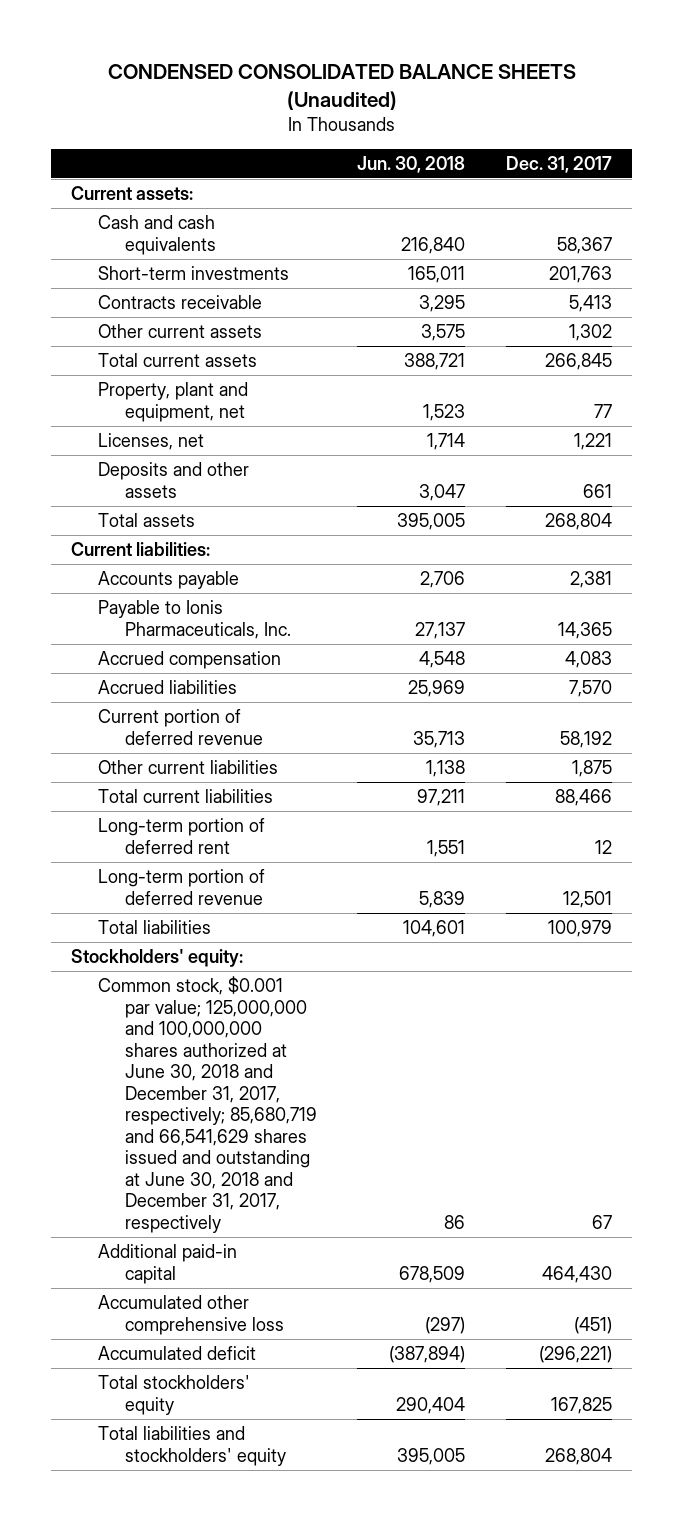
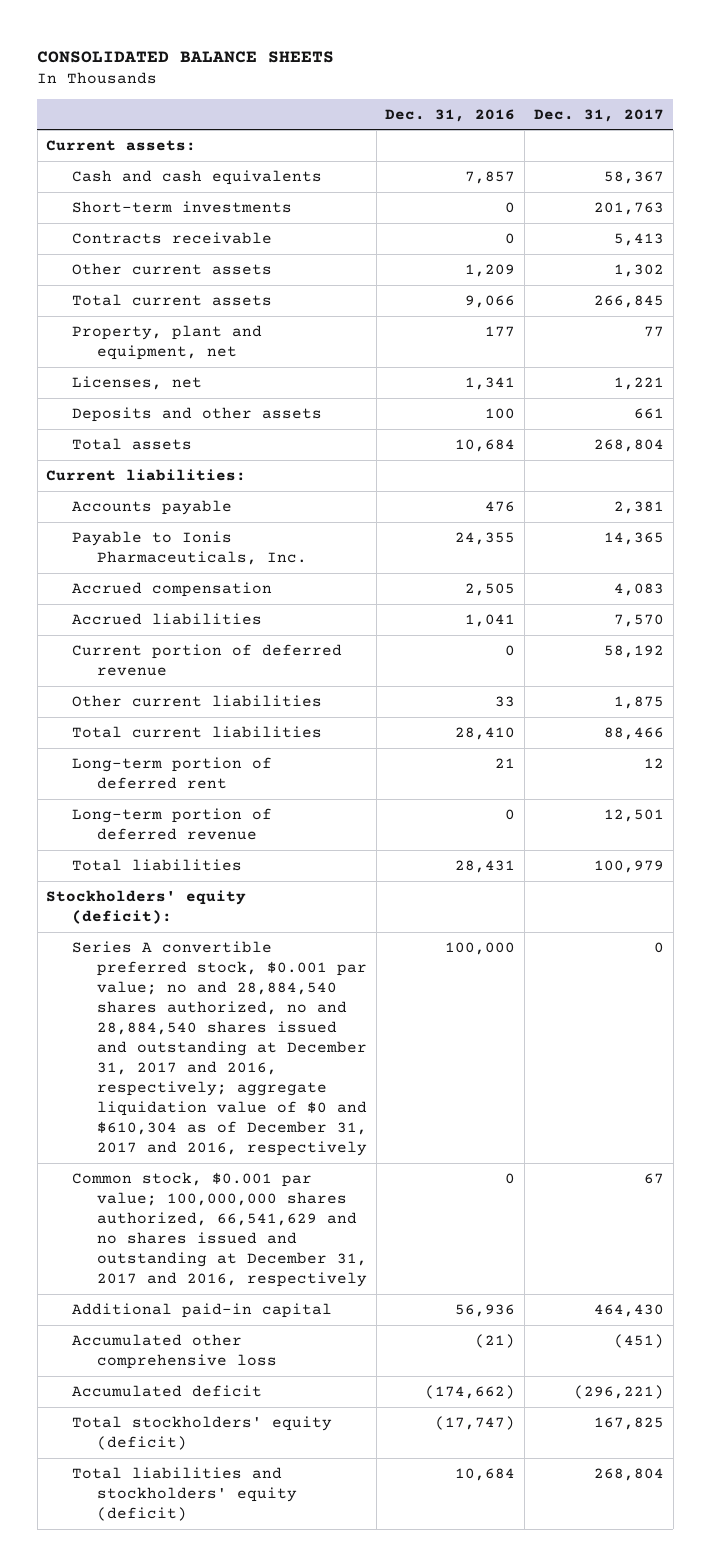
[107,63,576,110] CONDENSED CONSOLIDATED BALANCE SHEETS (Unaudited) -> [37,50,335,63] CONSOLIDATED BALANCE SHEETS
[357,155,466,173] Jun. 30, 2018 -> none
none -> [385,108,516,122] Dec. 31, 2016
[71,949,244,968] Stockholders' equity: -> [46,889,247,925] Stockholders' equity (deficit):
none -> [71,940,367,1157] Series A convertible preferred stock, $0.001 par value; no and 28,884,540 shares authorized, no and 28,884,540 shares issued and outstanding at December 31, 2017 and 2016, respectively; aggregate liquidation value of $0 and $610,304 as of December 31, 2017 and 2016, respectively
[98,976,317,1233] Common stock, $0.001 par value; 125,000,000 and 100,000,000 shares authorized at June 30, 2018 and December 31, 2017, respectively; 85,680,719 and 66,541,629 shares issued and outstanding at June 30, 2018 and December 31, 2017, respectively -> [71,1171,367,1288] Common stock, $0.001 par value; 100,000,000 shares authorized, 66,541,629 and no shares issued and outstanding at December 31, 2017 and 2016, respectively
[98,1375,251,1415] Total stockholders' equity -> [71,1415,332,1451] Total stockholders' equity (deficit)
[98,1426,286,1466] Total liabilities and stockholders' equity -> [71,1466,297,1522] Total liabilities and stockholders' equity (deficit)

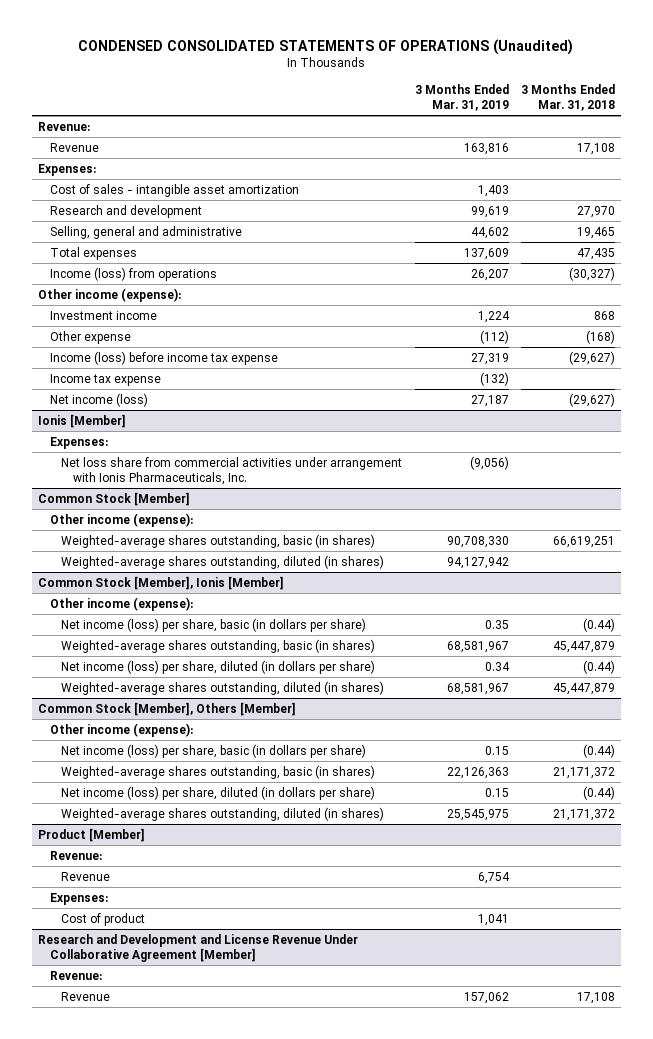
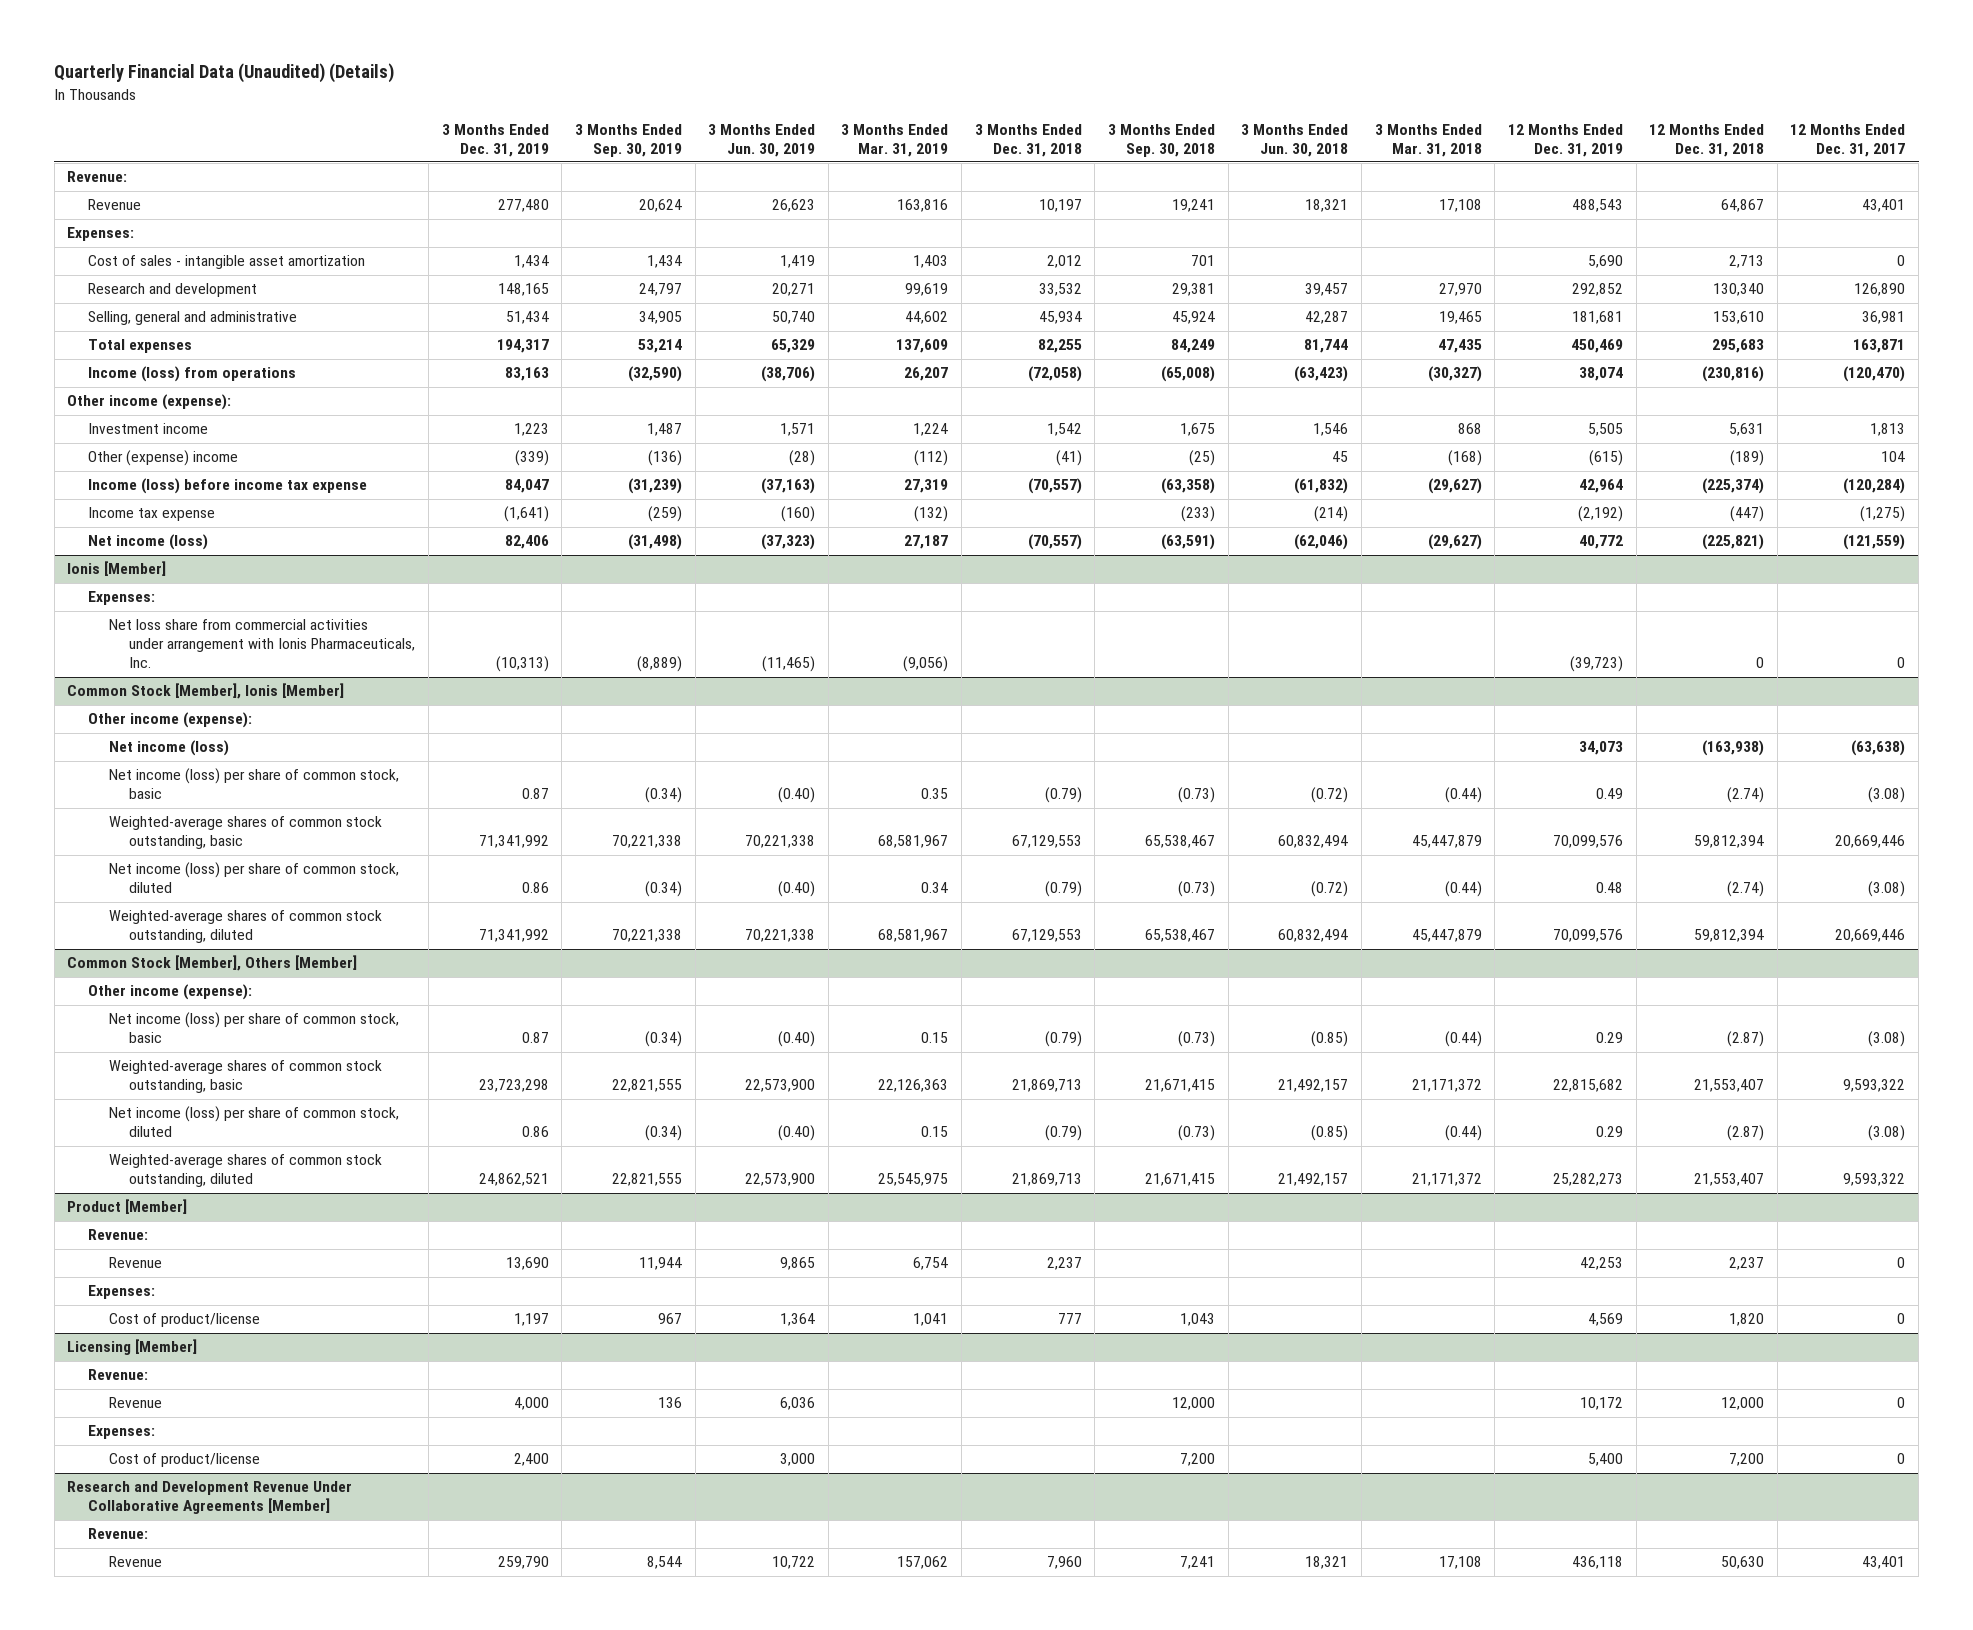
[78,38,574,55] CONDENSED CONSOLIDATED STATEMENTS OF OPERATIONS (Unaudited) -> [54,63,395,84] Quarterly Financial Data (Unaudited) (Details)
none -> [441,123,549,157] 3 Months Ended Dec. 31, 2019
none -> [574,123,682,157] 3 Months Ended Sep. 30, 2019
none -> [708,123,816,157] 3 Months Ended Jun. 30, 2019
none -> [974,123,1082,157] 3 Months Ended Dec. 31, 2018
none -> [1108,123,1216,157] 3 Months Ended Sep. 30, 2018
none -> [1241,123,1349,157] 3 Months Ended Jun. 30, 2018
none -> [1507,123,1623,157] 12 Months Ended Dec. 31, 2019
none -> [1649,123,1765,157] 12 Months Ended Dec. 31, 2018
none -> [1790,123,1906,157] 12 Months Ended Dec. 31, 2017
[49,330,131,344] Other expense -> [87,450,238,467] Other (expense) income
[37,491,190,506] Common Stock [Member] -> none
[49,512,193,527] Other income (expense): -> none
[61,533,376,548] Weighted-average shares outstanding, basic (in shares) -> none
[61,554,385,569] Weighted-average shares outstanding, diluted (in shares) -> none
none -> [108,740,229,757] Net income (loss)
[61,617,367,632] Net income (loss) per share, basic (in dollars per share) -> [108,768,399,800] Net income (loss) per share of common stock, basic
[61,638,376,653] Weighted-average shares outstanding, basic (in shares) -> [108,816,382,850] Weighted-average shares of common stock outstanding, basic
[61,659,376,674] Net income (loss) per share, diluted (in dollars per share) -> [108,862,399,894] Net income (loss) per share of common stock, diluted
[61,680,385,695] Weighted-average shares outstanding, diluted (in shares) -> [108,910,382,944] Weighted-average shares of common stock outstanding, diluted
[61,743,367,758] Net income (loss) per share, basic (in dollars per share) -> [108,1012,399,1044] Net income (loss) per share of common stock, basic
[61,764,376,779] Weighted-average shares outstanding, basic (in shares) -> [108,1060,382,1094] Weighted-average shares of common stock outstanding, basic
[61,785,376,800] Net income (loss) per share, diluted (in dollars per share) -> [108,1106,399,1138] Net income (loss) per share of common stock, diluted
[61,806,385,821] Weighted-average shares outstanding, diluted (in shares) -> [108,1154,382,1188] Weighted-average shares of common stock outstanding, diluted
[37,933,358,962] Research and Development and License Revenue Under Collaborative Agreement [Member] -> none
[61,912,146,926] Cost of product -> [108,1313,260,1328] Cost of product/license
none -> [67,1339,198,1356] Licensing [Member]
none -> [108,1397,162,1409] Revenue
none -> [87,1425,155,1440] Expenses:
none -> [108,1453,260,1468] Cost of product/license
none -> [67,1481,353,1515] Research and Development Revenue Under Collaborative Agreements [Member]
none -> [87,1528,148,1540] Revenue:

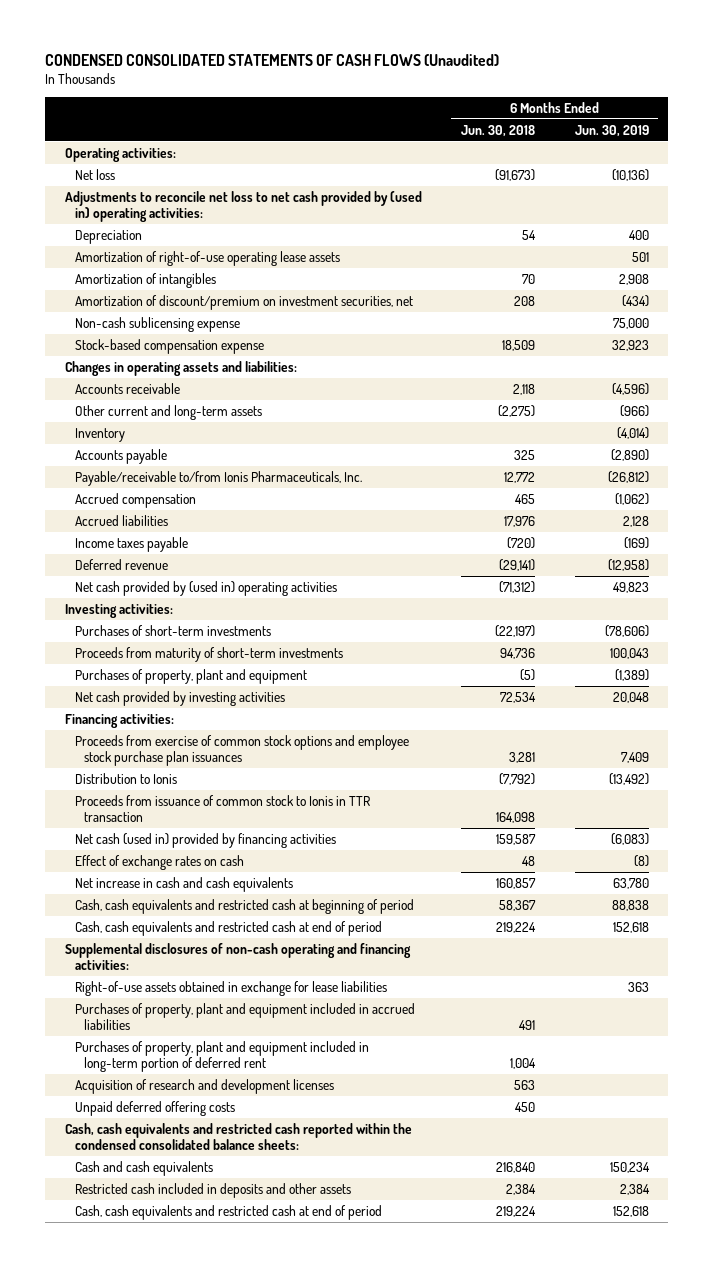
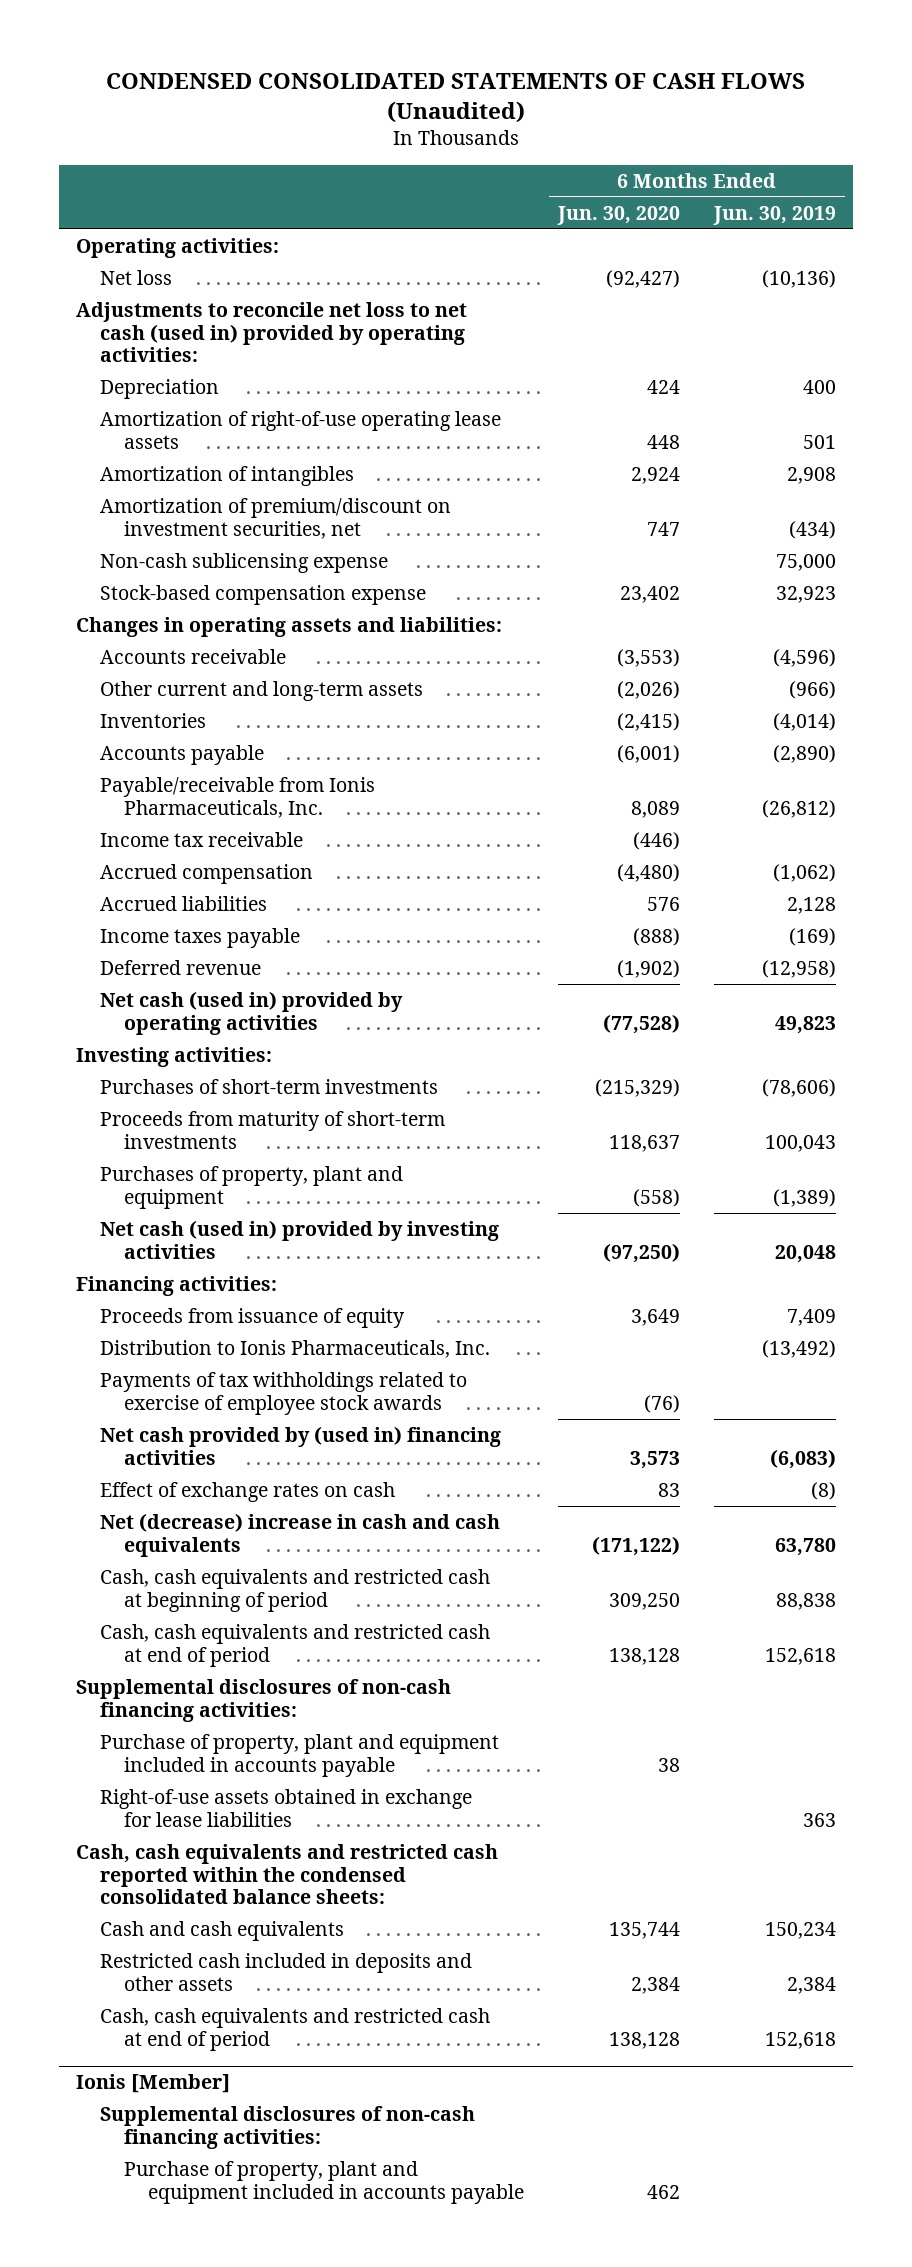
[461,124,536,137] Jun. 30, 2018 -> none
none -> [557,205,681,225] Jun. 30, 2020
[64,190,422,222] Adjustments to reconcile net loss to net cash provided by (used in) operating activities: -> [75,302,467,363] Adjustments to reconcile net loss to net cash (used in) provided by operating activities:
[74,294,413,310] Amortization of discount/premium on investment securities, net -> [99,498,451,539] Amortization of premium/discount on investment securities, net
[74,427,125,442] Inventory -> [99,713,206,729] Inventories
[74,470,362,486] Payable/receivable to/from Ionis Pharmaceuticals, Inc. -> [99,777,375,818] Payable/receivable from Ionis Pharmaceuticals, Inc.
none -> [99,832,303,848] Income tax receivable
[74,580,337,596] Net cash provided by (used in) operating activities -> [99,991,403,1035] Net cash (used in) provided by operating activities
[74,690,285,706] Net cash provided by investing activities -> [99,1220,499,1259] Net cash (used in) provided by investing activities
[74,794,370,822] Proceeds from issuance of common stock to Ionis in TTR transaction -> none
[74,734,409,766] Proceeds from exercise of common stock options and employee stock purchase plan issuances -> [99,1308,405,1329] Proceeds from issuance of equity
[74,772,177,784] Distribution to Ionis -> [99,1340,490,1359] Distribution to Ionis Pharmaceuticals, Inc.
none -> [99,1372,467,1415] Payments of tax withholdings related to exercise of employee stock awards
[74,832,336,848] Net cash (used in) provided by financing activities -> [99,1426,501,1465] Net cash provided by (used in) financing activities
[74,876,293,892] Net increase in cash and cash equivalents -> [99,1513,500,1557] Net (decrease) increase in cash and cash equivalents
[64,942,411,970] Supplemental disclosures of non-cash operating and financing activities: -> [75,1679,451,1722] Supplemental disclosures of non-cash financing activities:
none -> [99,1734,499,1777] Purchase of property, plant and equipment included in accounts payable
[74,1002,415,1030] Purchases of property, plant and equipment included in accrued liabilities -> none
[74,1040,369,1072] Purchases of property, plant and equipment included in long-term portion of deferred rent -> none
[74,1078,334,1094] Acquisition of research and development licenses -> none
[74,1100,235,1116] Unpaid deferred offering costs -> none
none -> [75,2074,230,2094] Ionis [Member]
none -> [99,2106,475,2149] Supplemental disclosures of non-cash financing activities:
none -> [123,2161,524,2204] Purchase of property, plant and equipment included in accounts payable

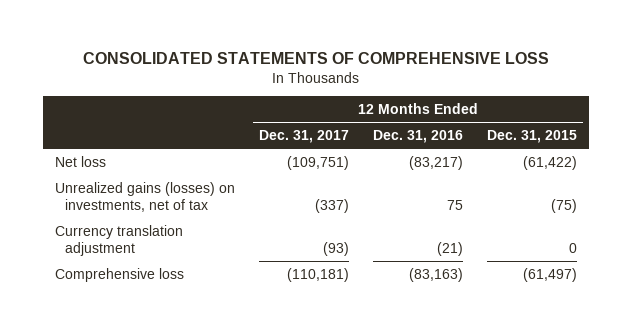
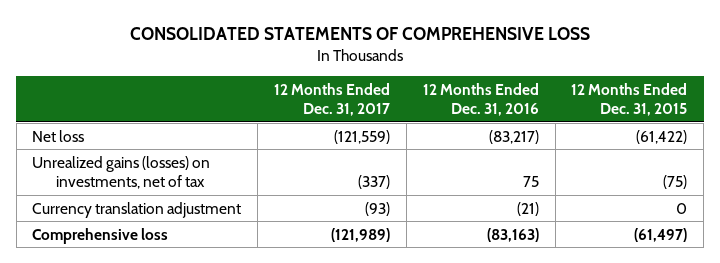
[286,155,349,170] (109,751) -> [334,129,391,144] (121,559)
[286,267,349,282] (110,181) -> [331,227,391,242] (121,989)

